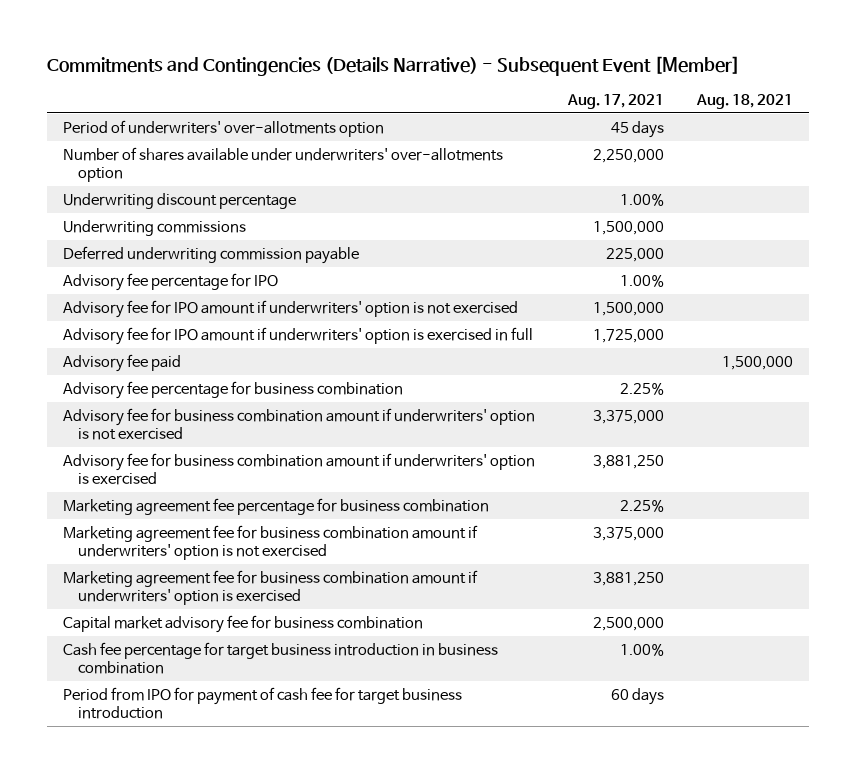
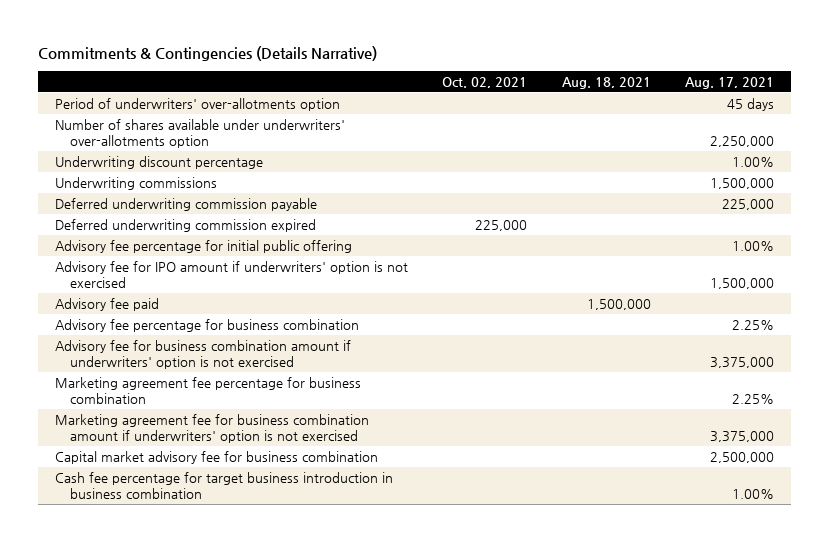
[46,55,740,76] Commitments and Contingencies (Details Narrative) - Subsequent Event [Member] -> [37,45,377,61] Commitments & Contingencies (Details Narrative)
none -> [442,76,528,88] Oct. 02, 2021
none -> [55,218,317,232] Deferred underwriting commission expired
[63,272,279,291] Advisory fee percentage for IPO -> [55,239,353,253] Advisory fee percentage for initial public offering
[63,326,534,345] Advisory fee for IPO amount if underwriters' option is exercised in full -> none
[63,452,536,486] Advisory fee for business combination amount if underwriters' option is exercised -> none
[63,569,479,606] Marketing agreement fee for business combination amount if underwriters' option is exercised -> none
[63,686,463,720] Period from IPO for payment of cash fee for target business introduction -> none

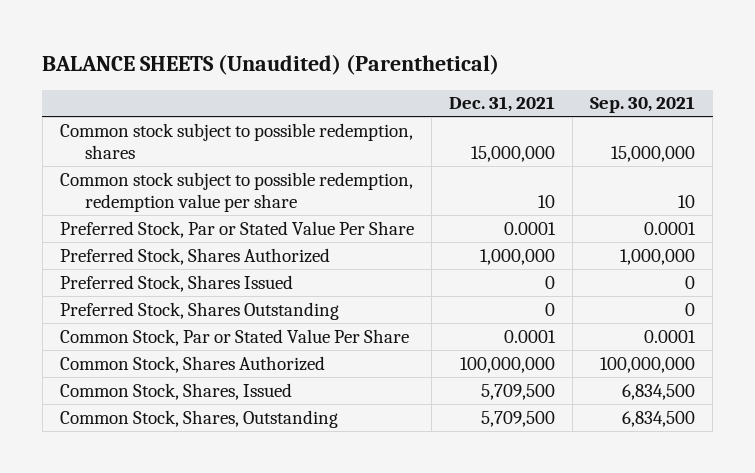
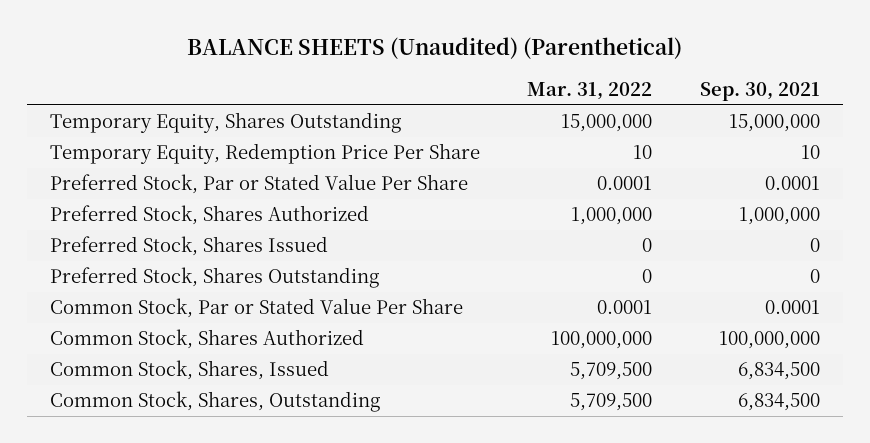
[448,96,555,113] Dec. 31, 2021 -> none
none -> [527,82,653,101] Mar. 31, 2022
[59,122,413,159] Common stock subject to possible redemption, shares -> [50,112,402,134] Temporary Equity, Shares Outstanding
[59,171,413,212] Common stock subject to possible redemption, redemption value per share -> [50,143,481,165] Temporary Equity, Redemption Price Per Share

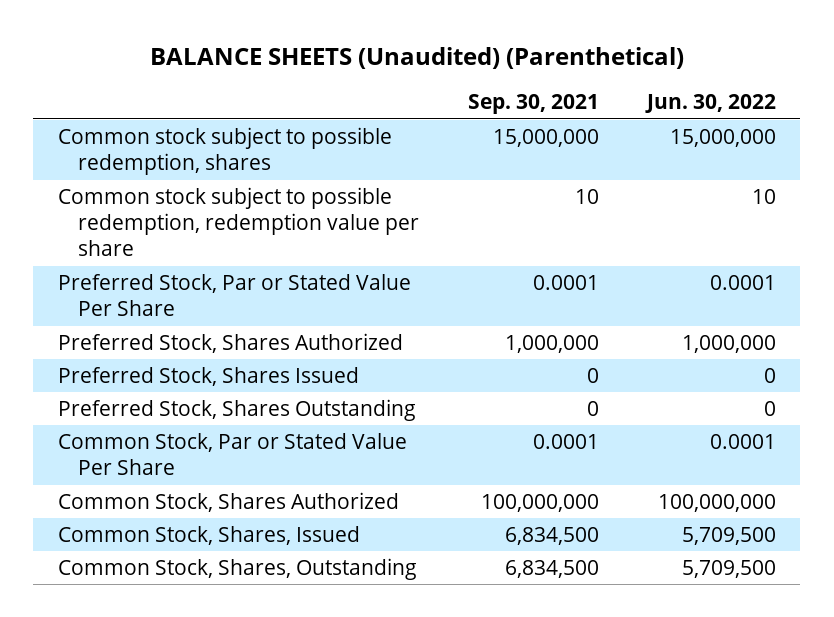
[527,82,653,101] Mar. 31, 2022 -> none
none -> [645,94,777,114] Jun. 30, 2022
[50,112,402,134] Temporary Equity, Shares Outstanding -> [57,126,392,176] Common stock subject to possible redemption, shares
[50,143,481,165] Temporary Equity, Redemption Price Per Share -> [57,186,420,257] Common stock subject to possible redemption, redemption value per share

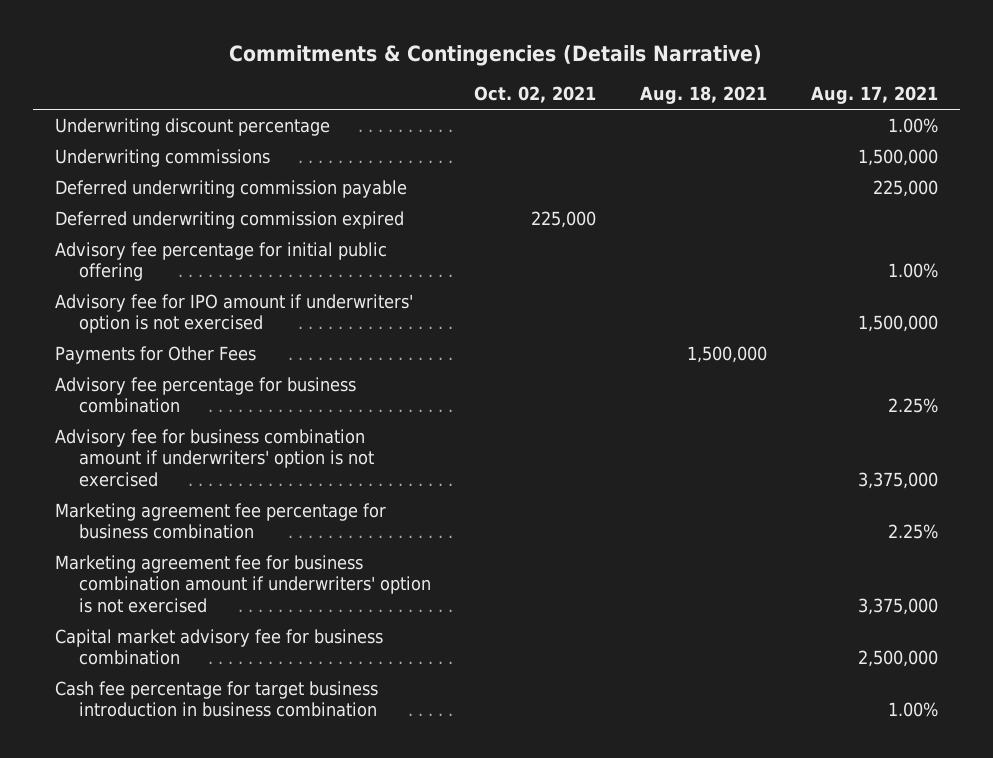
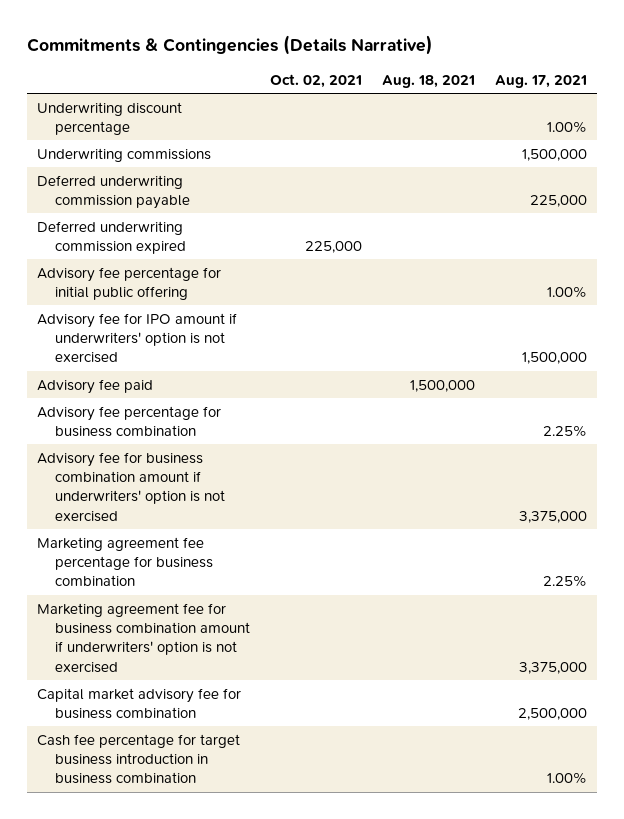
[55,345,257,364] Payments for Other Fees -> [37,378,154,394] Advisory fee paid

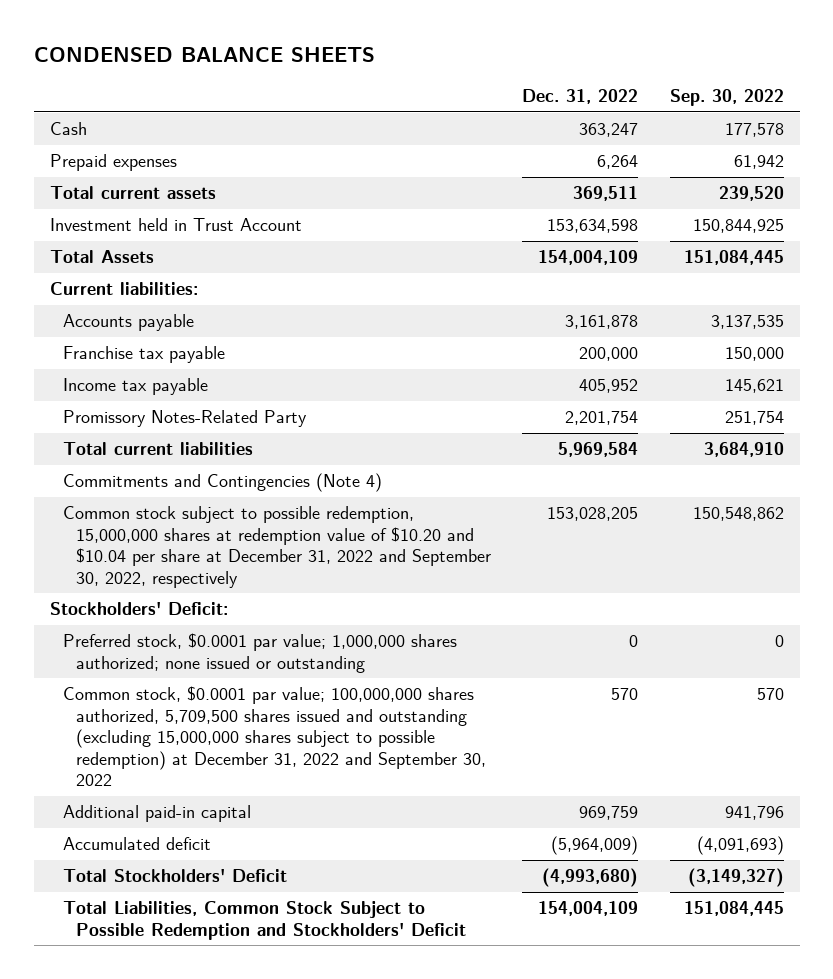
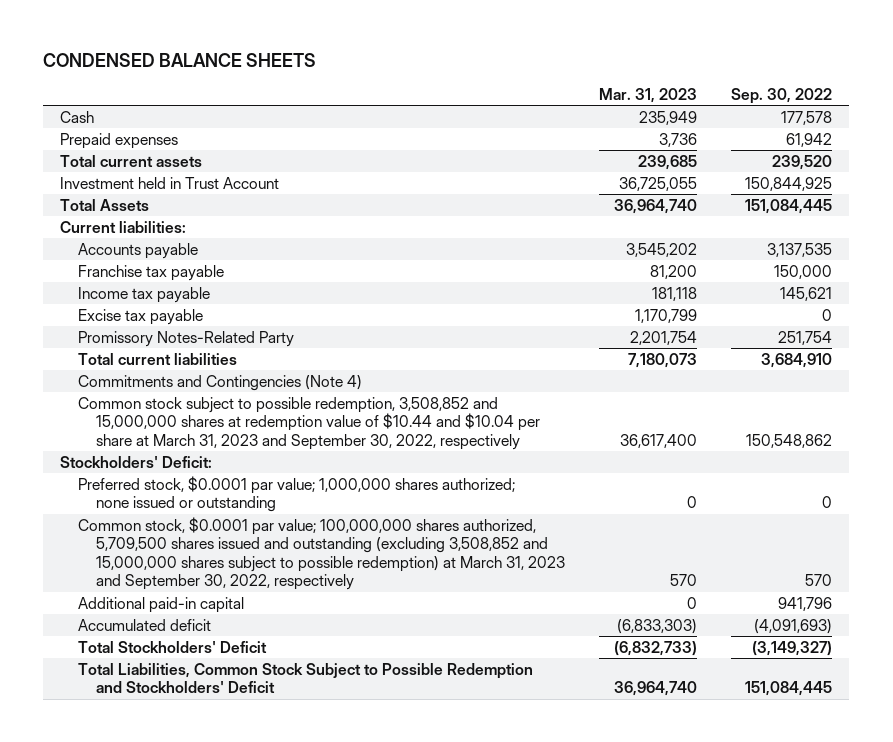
[522,88,639,104] Dec. 31, 2022 -> none
none -> [598,87,697,103] Mar. 31, 2023
none -> [78,308,204,325] Excise tax payable
[62,506,491,588] Common stock subject to possible redemption, 15,000,000 shares at redemption value of $10.20 and $10.04 per share at December 31, 2022 and September 30, 2022, respectively -> [78,396,540,450] Common stock subject to possible redemption, 3,508,852 and 15,000,000 shares at redemption value of $10.44 and $10.04 per share at March 31, 2023 and September 30, 2022, respectively
[62,686,486,786] Common stock, $0.0001 par value; 100,000,000 shares authorized, 5,709,500 shares issued and outstanding (excluding 15,000,000 shares subject to possible redemption) at December 31, 2022 and September 30, 2022 -> [78,516,565,591] Common stock, $0.0001 par value; 100,000,000 shares authorized, 5,709,500 shares issued and outstanding (excluding 3,508,852 and 15,000,000 shares subject to possible redemption) at March 31, 2023 and September 30, 2022, respectively

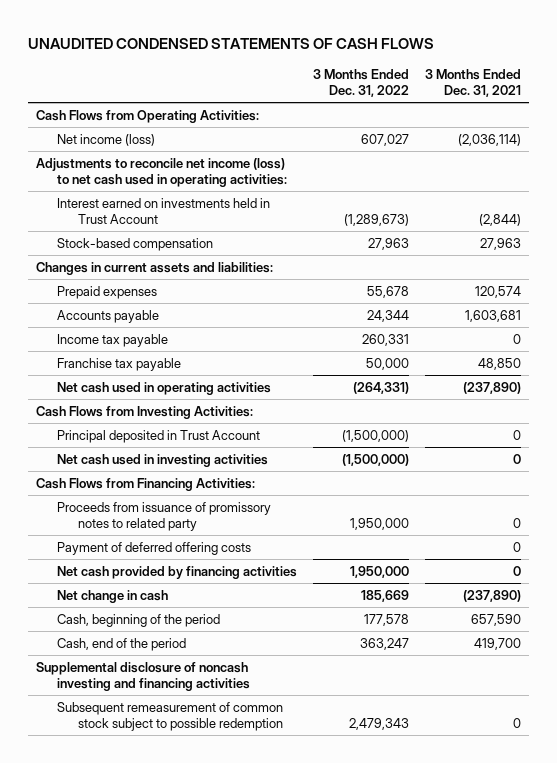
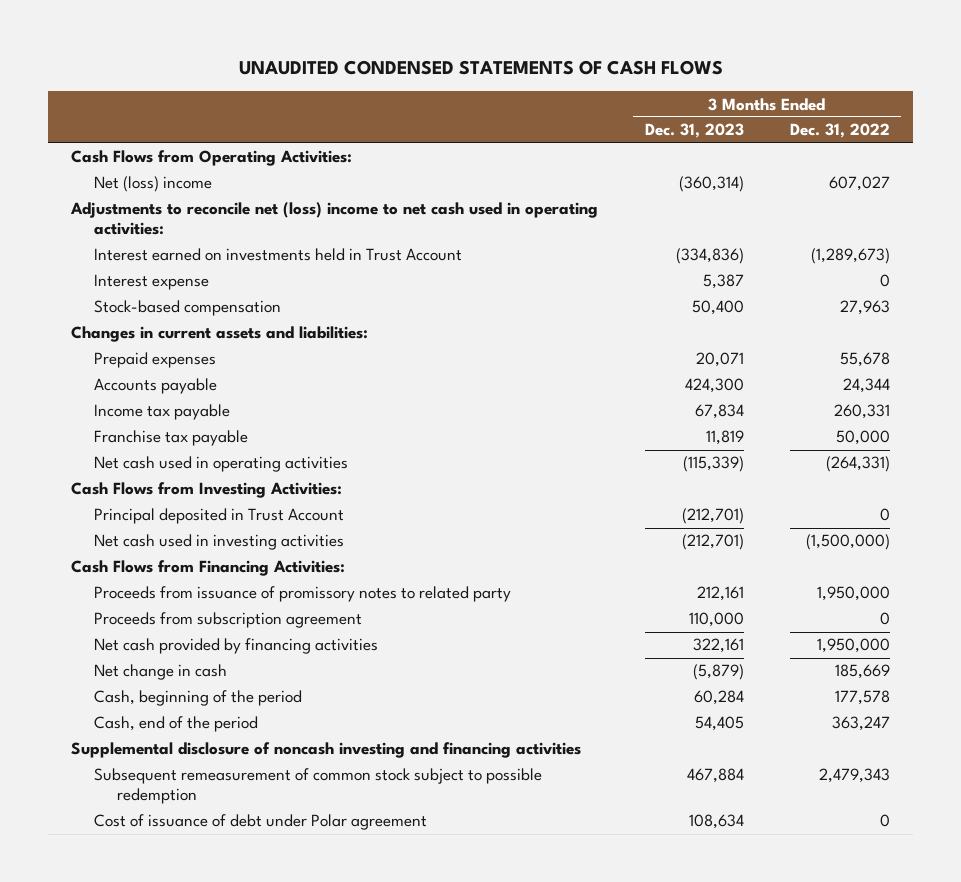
[425,68,522,98] 3 Months Ended Dec. 31, 2021 -> none
none -> [644,123,744,139] Dec. 31, 2023
[56,133,155,146] Net income (loss) -> [94,176,213,193] Net (loss) income
[36,157,287,188] Adjustments to reconcile net income (loss) to net cash used in operating activities: -> [70,202,599,236] Adjustments to reconcile net (loss) income to net cash used in operating activities:
none -> [94,274,210,291] Interest expense
[342,429,410,442] (1,500,000) -> [879,508,890,522] 0
[56,541,251,555] Payment of deferred offering costs -> none
none -> [94,612,363,629] Proceeds from subscription agreement
none -> [94,814,428,831] Cost of issuance of debt under Polar agreement

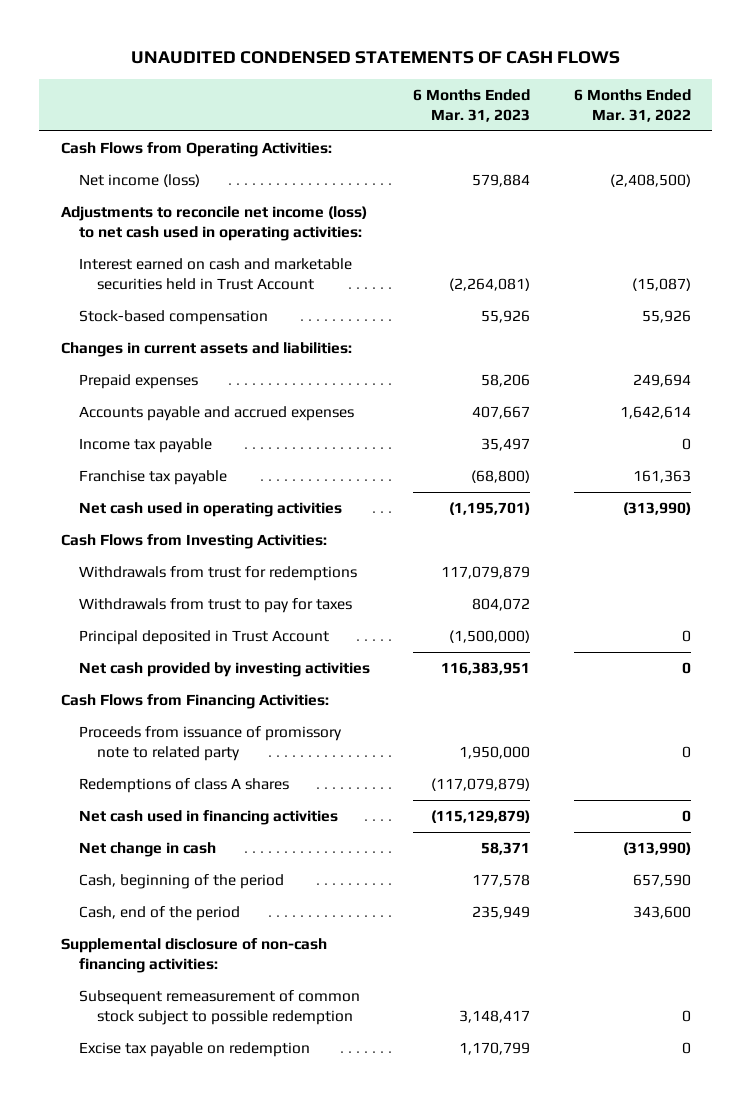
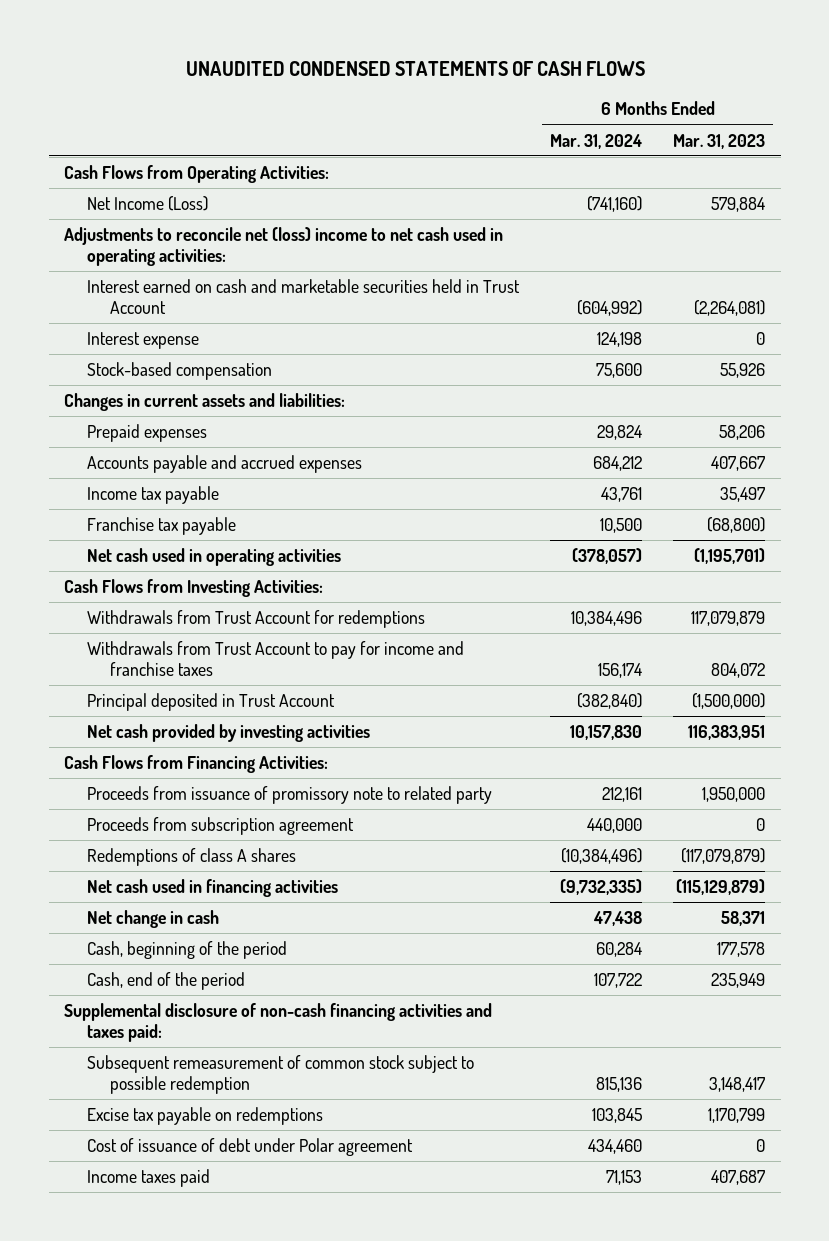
[573,88,691,122] 6 Months Ended Mar. 31, 2022 -> none
none -> [550,133,643,149] Mar. 31, 2024
[78,173,200,187] Net income (loss) -> [87,196,209,212] Net Income (Loss)
[60,205,367,241] Adjustments to reconcile net income (loss) to net cash used in operating activities: -> [64,227,504,266] Adjustments to reconcile net (loss) income to net cash used in operating activities:
none -> [87,332,200,350] Interest expense
[78,565,357,581] Withdrawals from trust for redemptions -> [87,610,426,629] Withdrawals from Trust Account for redemptions
[78,597,352,613] Withdrawals from trust to pay for taxes -> [87,641,465,676] Withdrawals from Trust Account to pay for income and franchise taxes
none -> [87,817,355,836] Proceeds from subscription agreement
[60,937,327,973] Supplemental disclosure of non-cash financing activities: -> [64,1003,493,1042] Supplemental disclosure of non-cash financing activities and taxes paid:
[78,1041,310,1057] Excise tax payable on redemption -> [87,1107,324,1126] Excise tax payable on redemptions
none -> [87,1138,414,1157] Cost of issuance of debt under Polar agreement
none -> [87,1169,211,1188] Income taxes paid

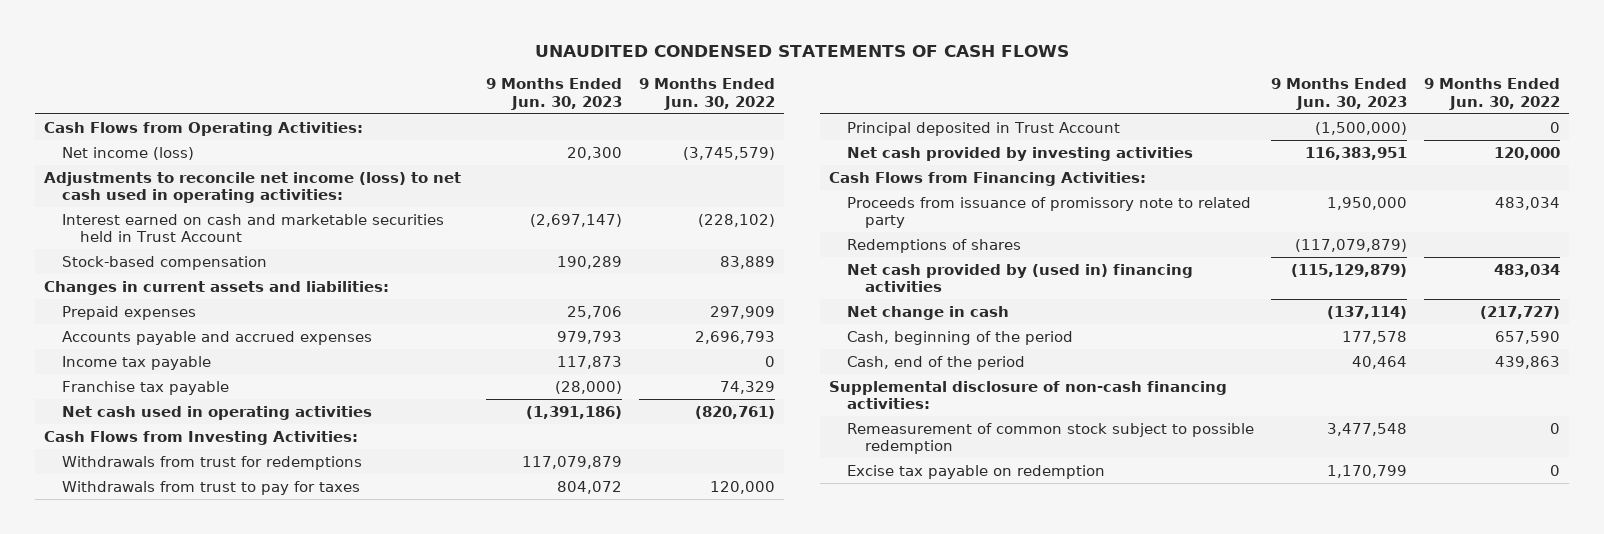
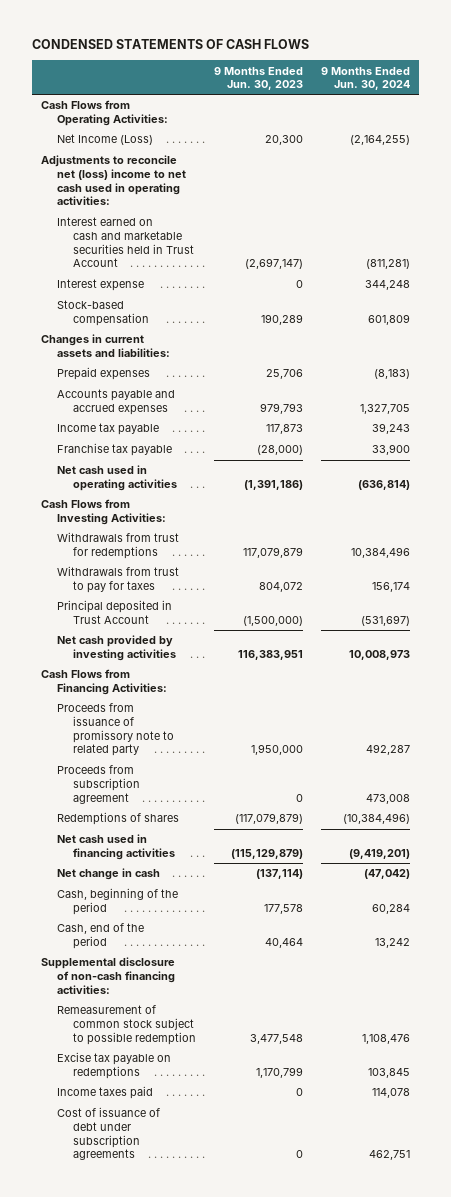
[535,45,1070,58] UNAUDITED CONDENSED STATEMENTS OF CASH FLOWS -> [32,39,310,50] CONDENSED STATEMENTS OF CASH FLOWS
[639,78,776,110] 9 Months Ended Jun. 30, 2022 -> none
none -> [320,66,410,91] 9 Months Ended Jun. 30, 2024
[61,146,194,160] Net income (loss) -> [57,134,154,146] Net Income (Loss)
[43,171,461,203] Adjustments to reconcile net income (loss) to net cash used in operating activities: -> [40,155,187,206] Adjustments to reconcile net (loss) income to net cash used in operating activities:
none -> [57,279,145,292] Interest expense
none -> [57,765,141,804] Proceeds from subscription agreement
[846,263,1193,292] Net cash provided by (used in) financing activities -> [57,834,176,860] Net cash used in financing activities
[846,464,1105,479] Excise tax payable on redemption -> [57,1052,172,1079] Excise tax payable on redemptions
none -> [57,1086,154,1100] Income taxes paid
none -> [57,1107,161,1161] Cost of issuance of debt under subscription agreements

